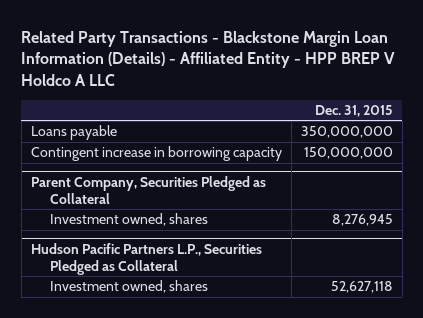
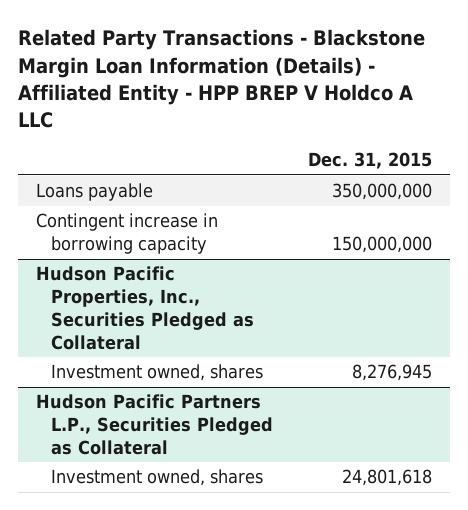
[30,175,266,204] Parent Company, Securities Pledged as Collateral -> none
none -> [35,266,254,350] Hudson Pacific Properties, Inc., Securities Pledged as Collateral
[330,281,393,294] 52,627,118 -> [342,469,433,487] 24,801,618

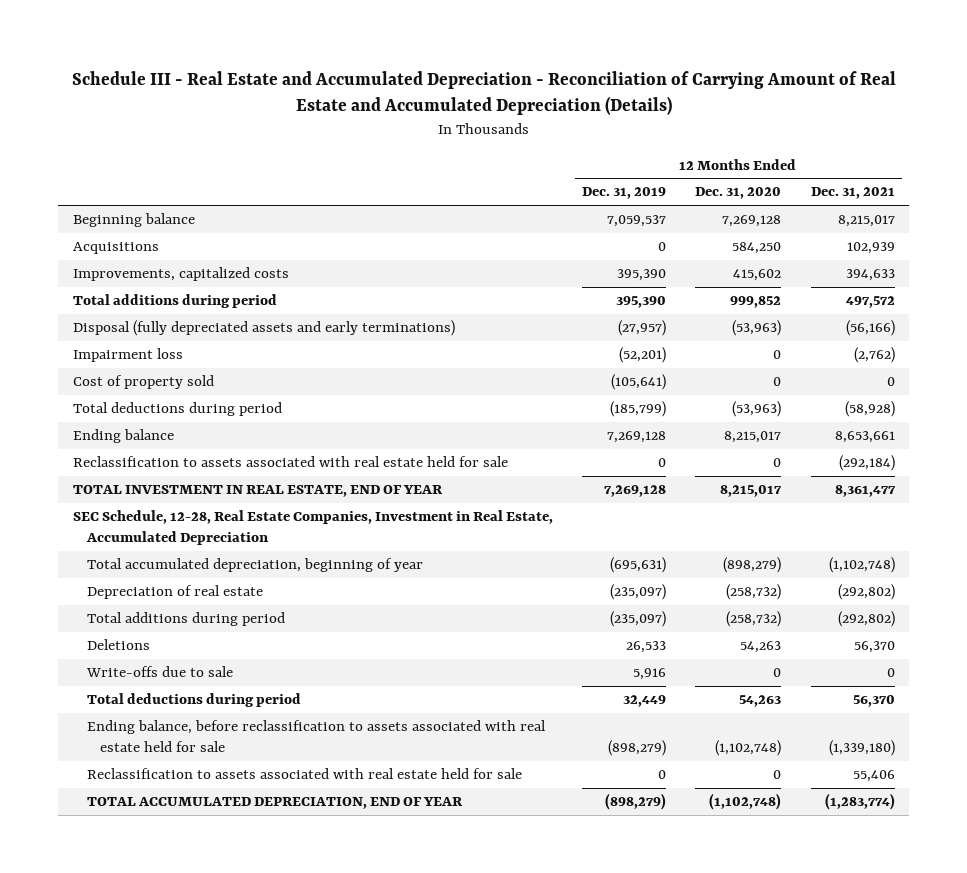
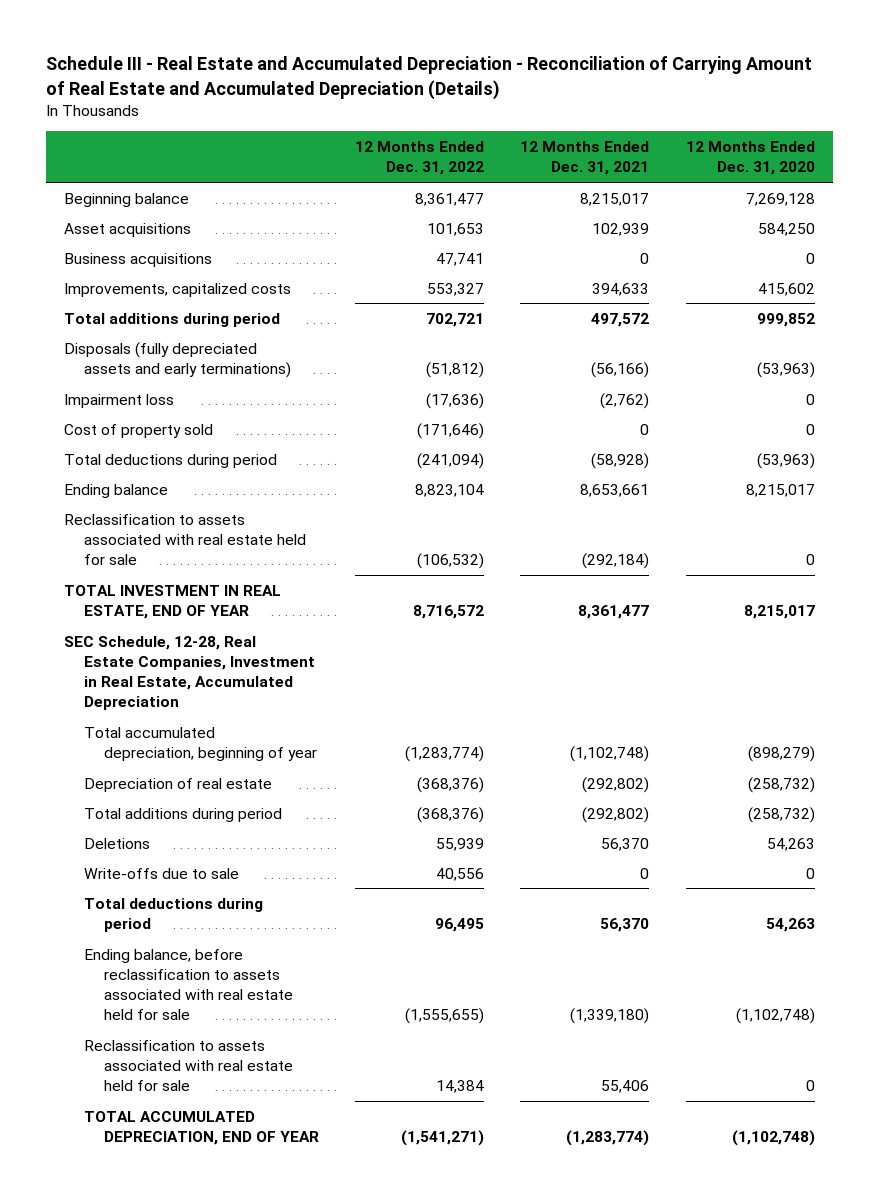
[582,187,667,200] Dec. 31, 2019 -> none
none -> [355,141,485,176] 12 Months Ended Dec. 31, 2022
[72,242,159,255] Acquisitions -> [63,222,191,237] Asset acquisitions
none -> [63,252,212,267] Business acquisitions
[72,320,455,337] Disposal (fully depreciated assets and early terminations) -> [63,341,291,378] Disposals (fully depreciated assets and early terminations)

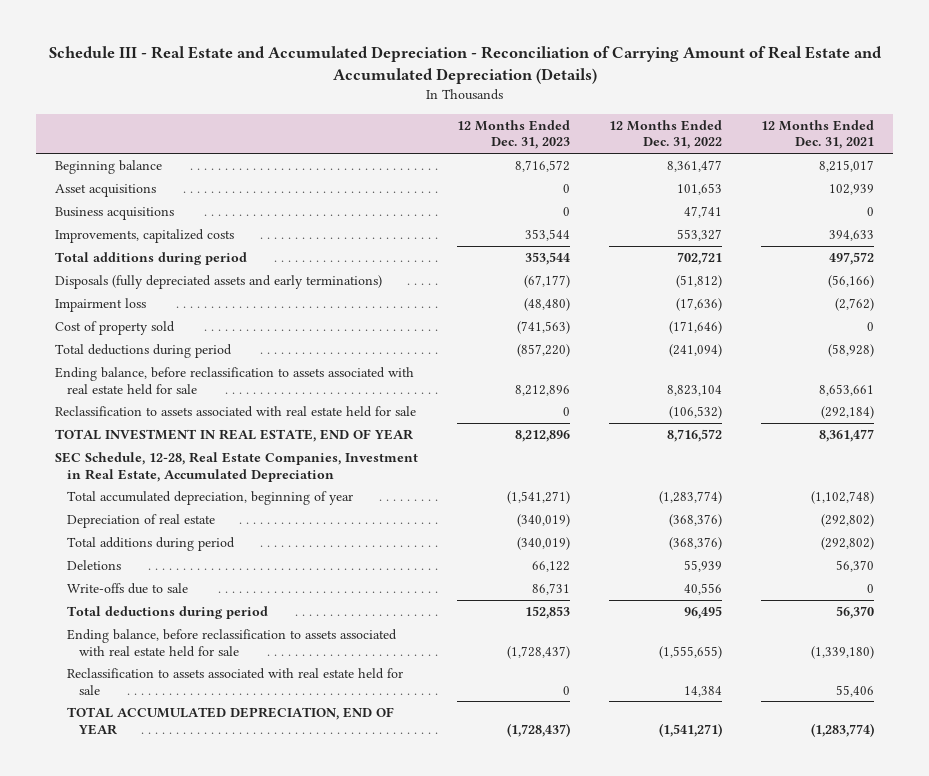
[685,141,815,176] 12 Months Ended Dec. 31, 2020 -> none
none -> [457,119,571,150] 12 Months Ended Dec. 31, 2023
[63,483,168,498] Ending balance -> [55,367,415,395] Ending balance, before reclassification to assets associated with real estate held for sale

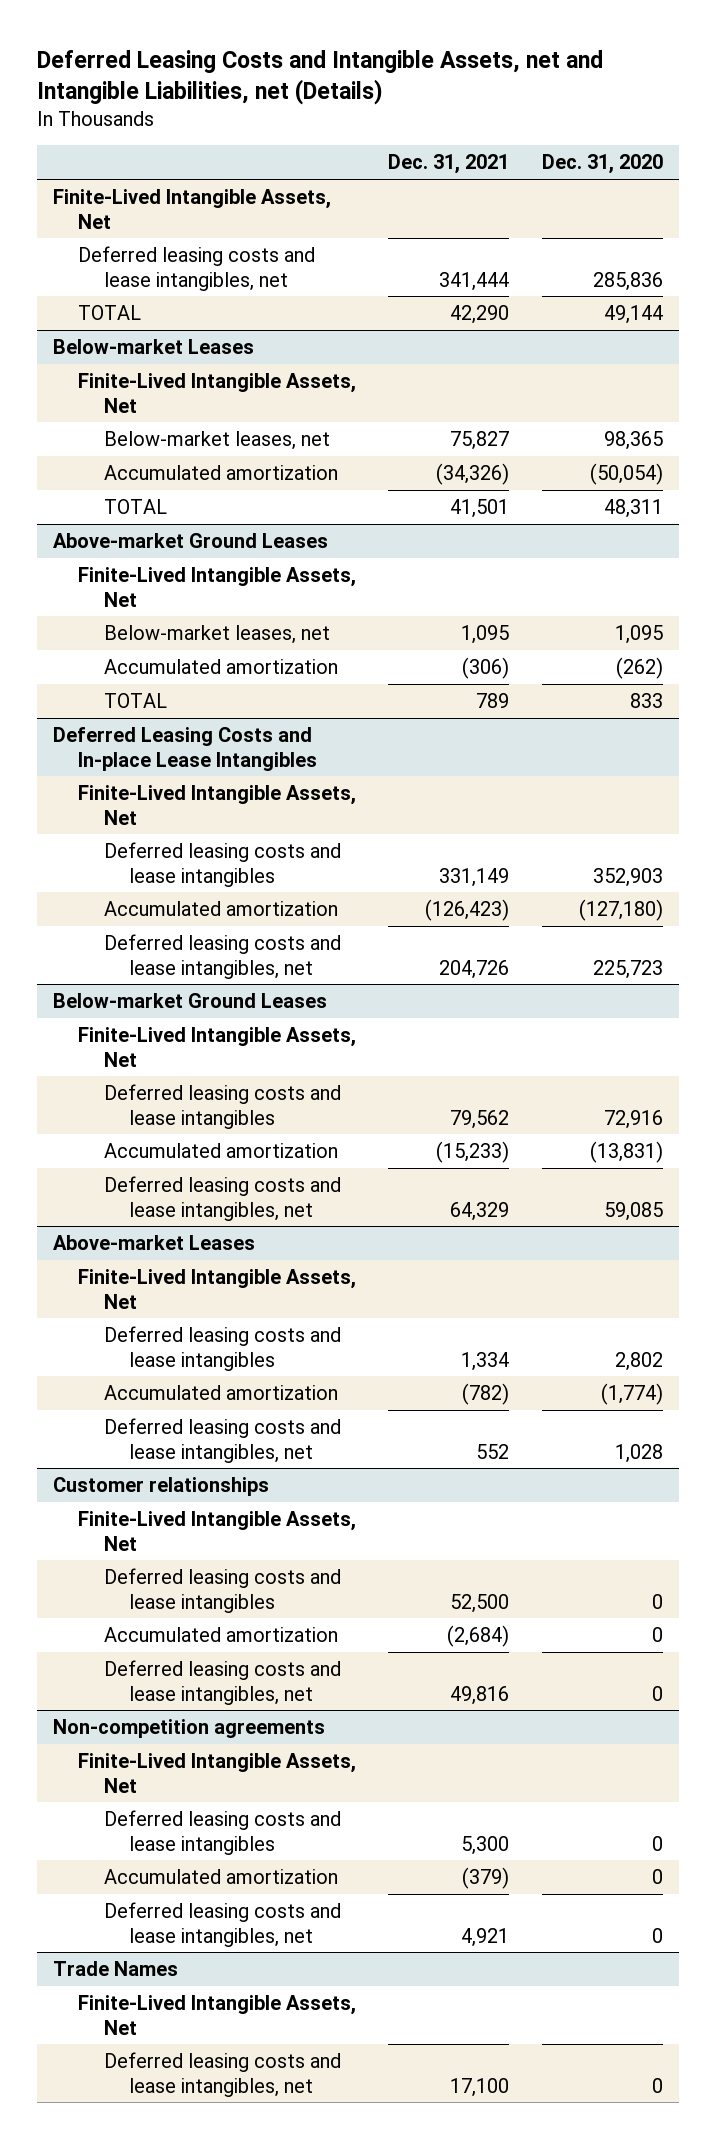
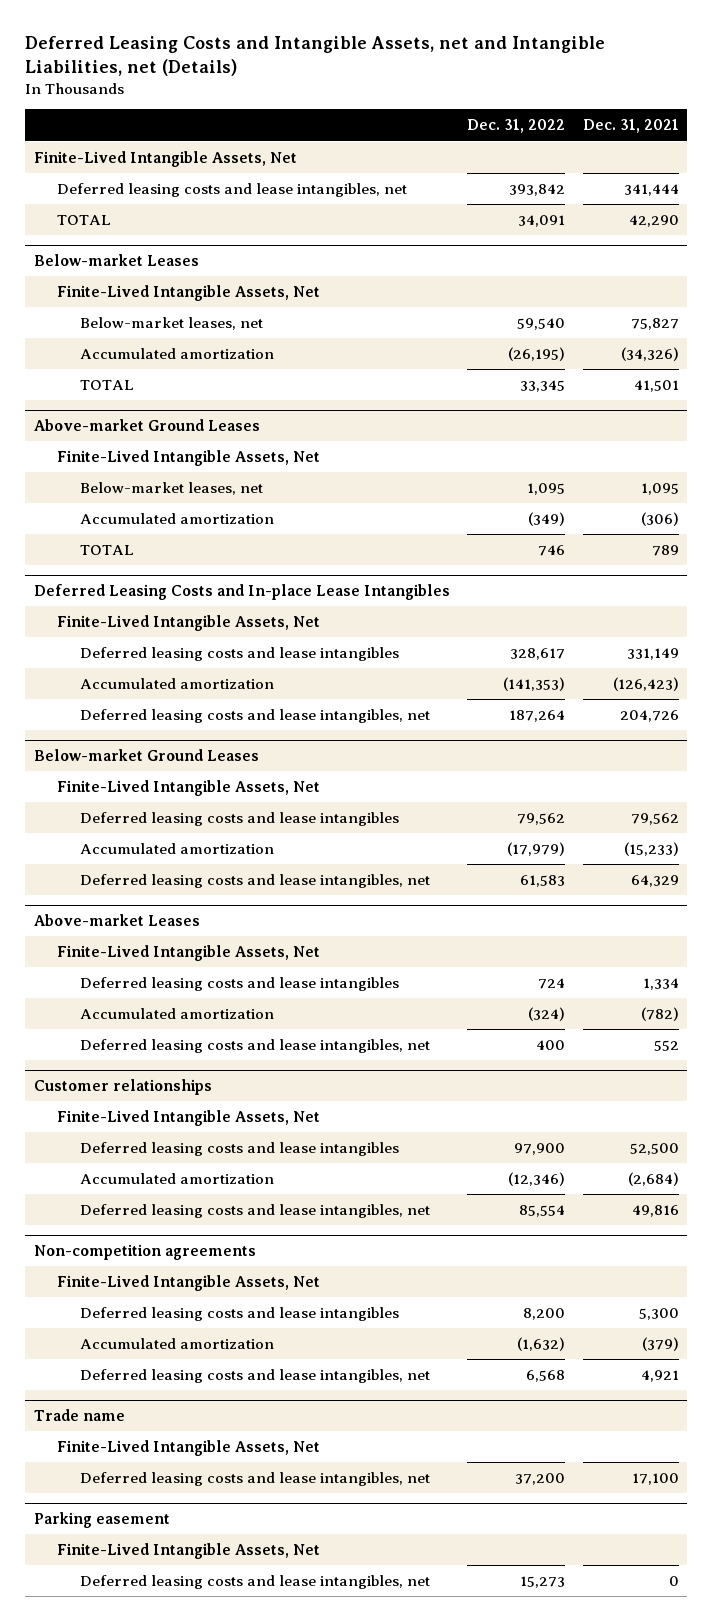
[541,154,663,175] Dec. 31, 2020 -> none
none -> [467,119,566,134] Dec. 31, 2022
[52,1960,178,1976] Trade Names -> [33,1408,125,1421] Trade name
none -> [33,1511,170,1528] Parking easement
none -> [56,1542,320,1559] Finite-Lived Intangible Assets, Net
none -> [80,1574,431,1589] Deferred leasing costs and lease intangibles, net

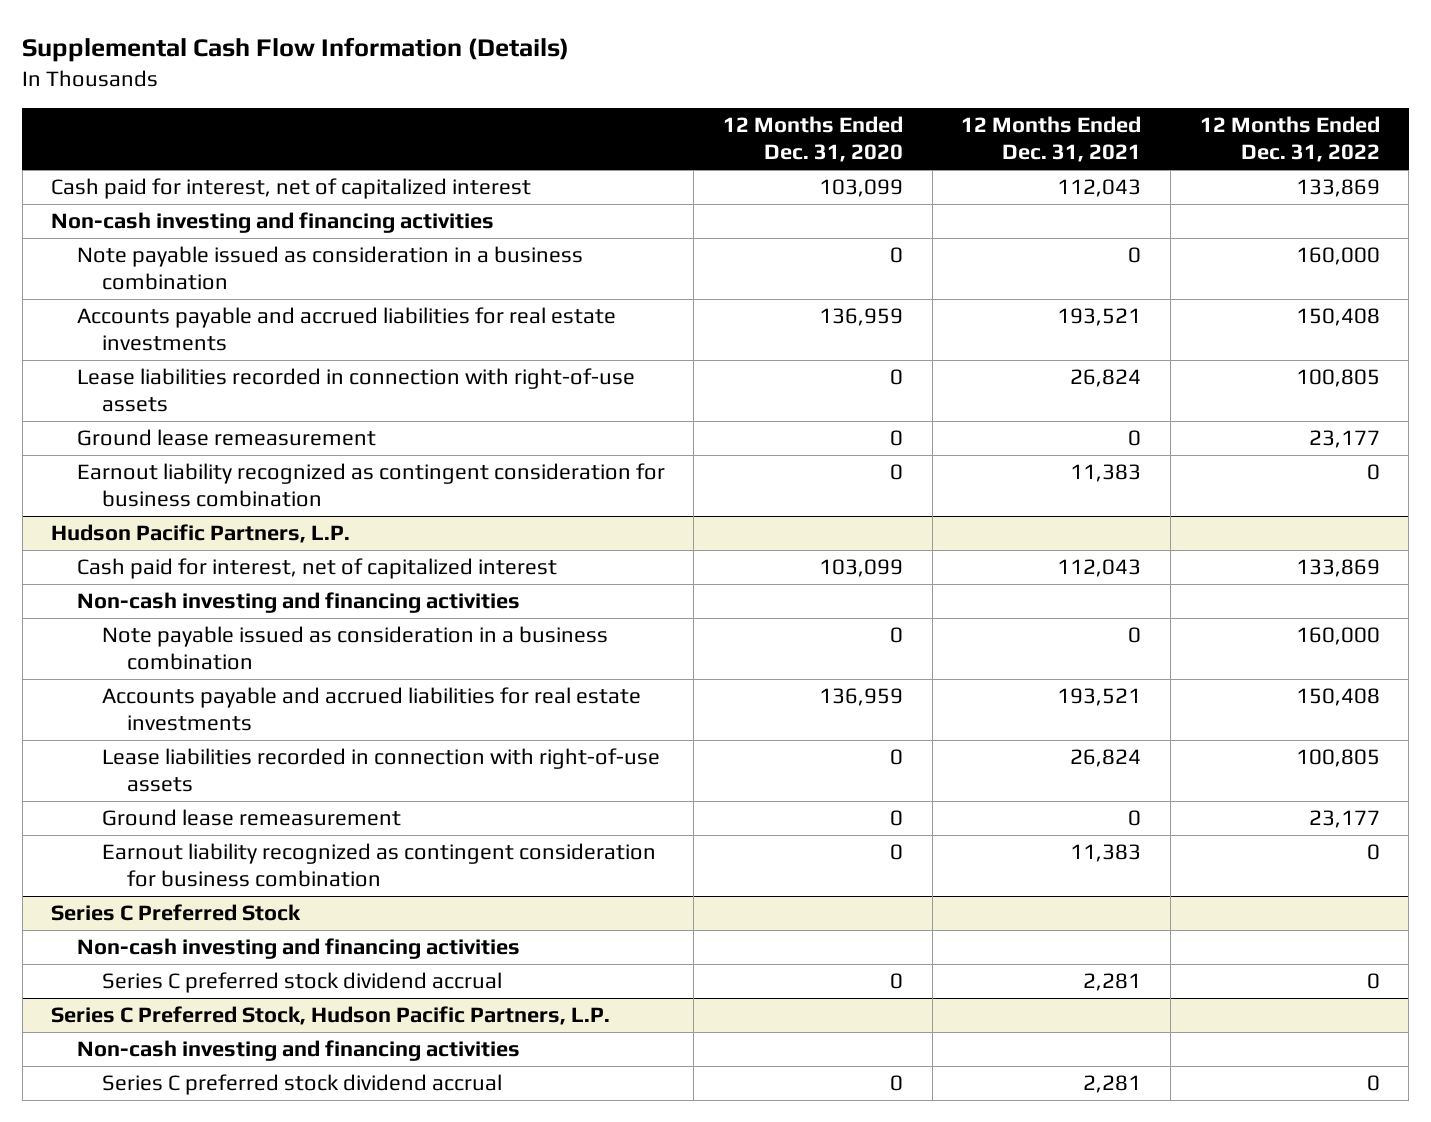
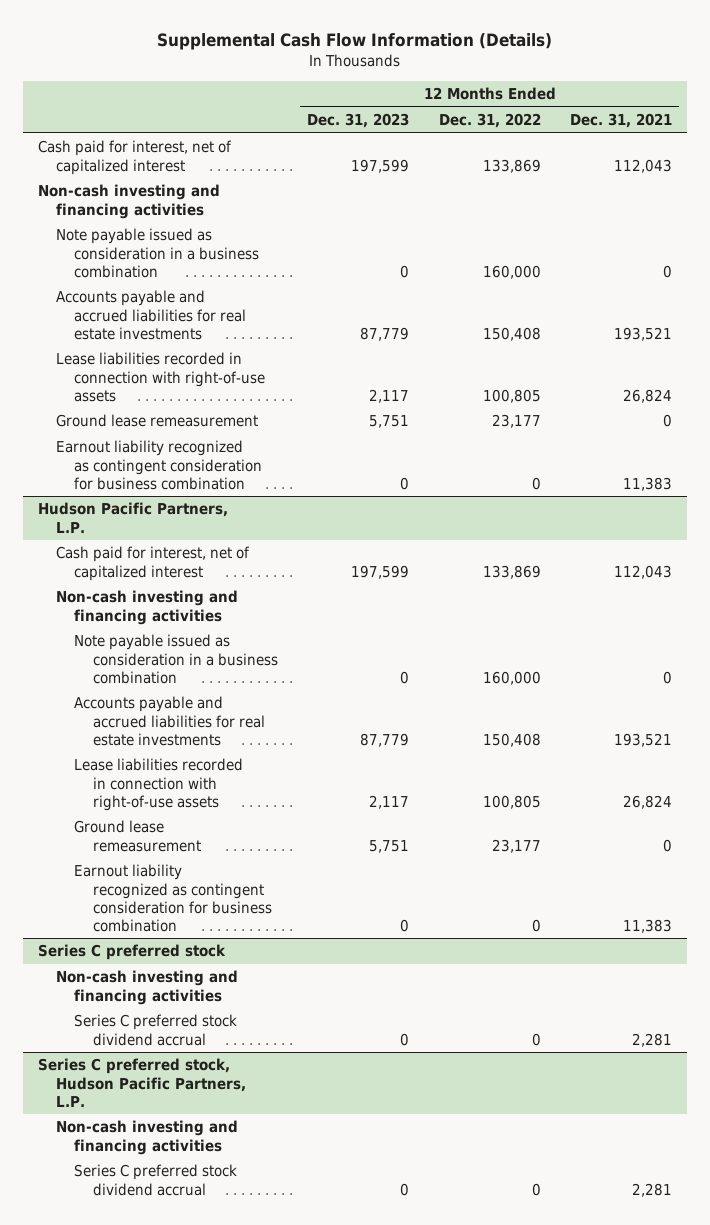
[723,116,904,163] 12 Months Ended Dec. 31, 2020 -> none
none -> [307,113,410,129] Dec. 31, 2023
[51,904,302,922] Series C Preferred Stock -> [37,944,226,961] Series C preferred stock
[51,1006,611,1026] Series C Preferred Stock, Hudson Pacific Partners, L.P. -> [37,1058,246,1107] Series C preferred stock, Hudson Pacific Partners, L.P.

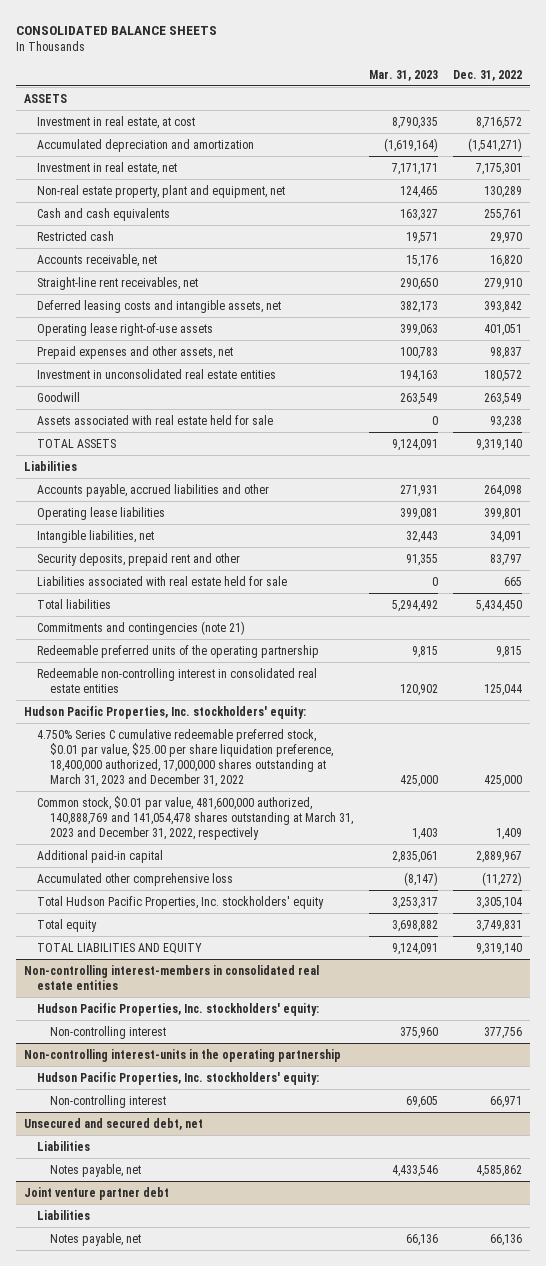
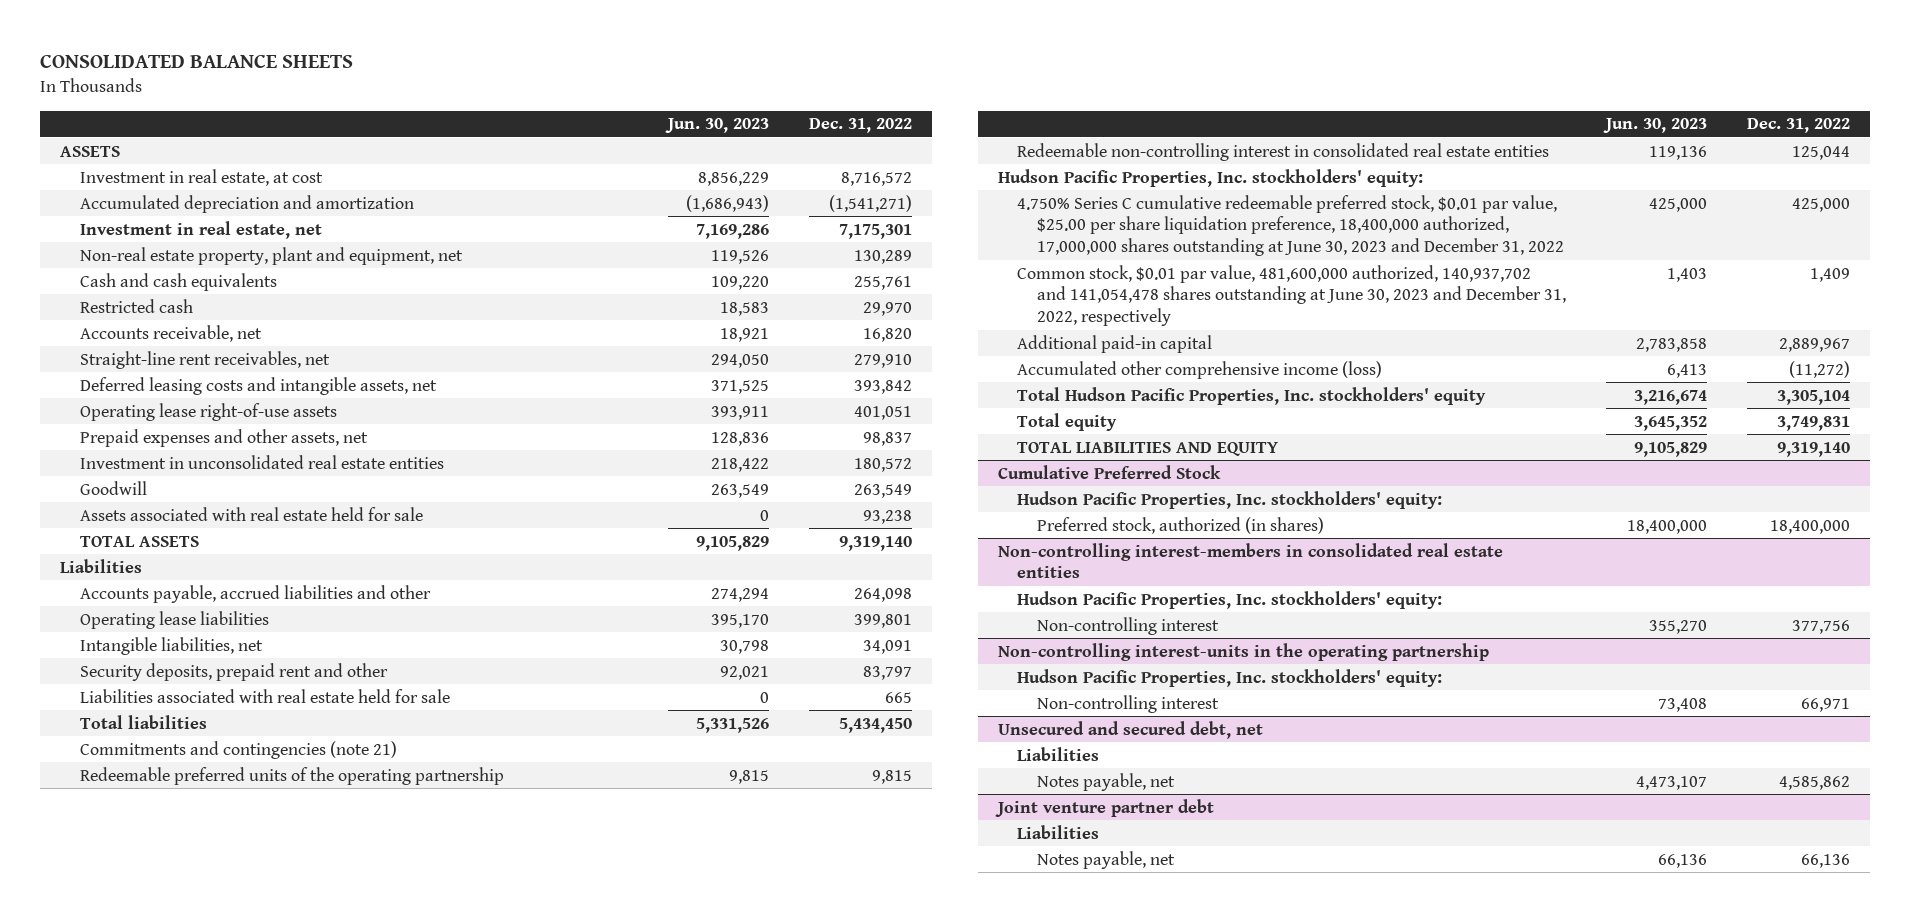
[368,69,438,81] Mar. 31, 2023 -> none
none -> [665,118,770,134] Jun. 30, 2023
[37,728,334,787] 4.750% Series C cumulative redeemable preferred stock, $0.01 par value, $25.00 per share liquidation preference, 18,400,000 authorized, 17,000,000 shares outstanding at March 31, 2023 and December 31, 2022 -> [1017,194,1565,257] 4.750% Series C cumulative redeemable preferred stock, $0.01 par value, $25.00 per share liquidation preference, 18,400,000 authorized, 17,000,000 shares outstanding at June 30, 2023 and December 31, 2022
[37,795,354,840] Common stock, $0.01 par value, 481,600,000 authorized, 140,888,769 and 141,054,478 shares outstanding at March 31, 2023 and December 31, 2022, respectively -> [1017,264,1567,327] Common stock, $0.01 par value, 481,600,000 authorized, 140,937,702 and 141,054,478 shares outstanding at June 30, 2023 and December 31, 2022, respectively
[37,872,234,886] Accumulated other comprehensive loss -> [1017,360,1383,379] Accumulated other comprehensive income (loss)
none -> [997,464,1221,479] Cumulative Preferred Stock
none -> [1017,490,1443,509] Hudson Pacific Properties, Inc. stockholders' equity:
none -> [1037,516,1325,534] Preferred stock, authorized (in shares)

